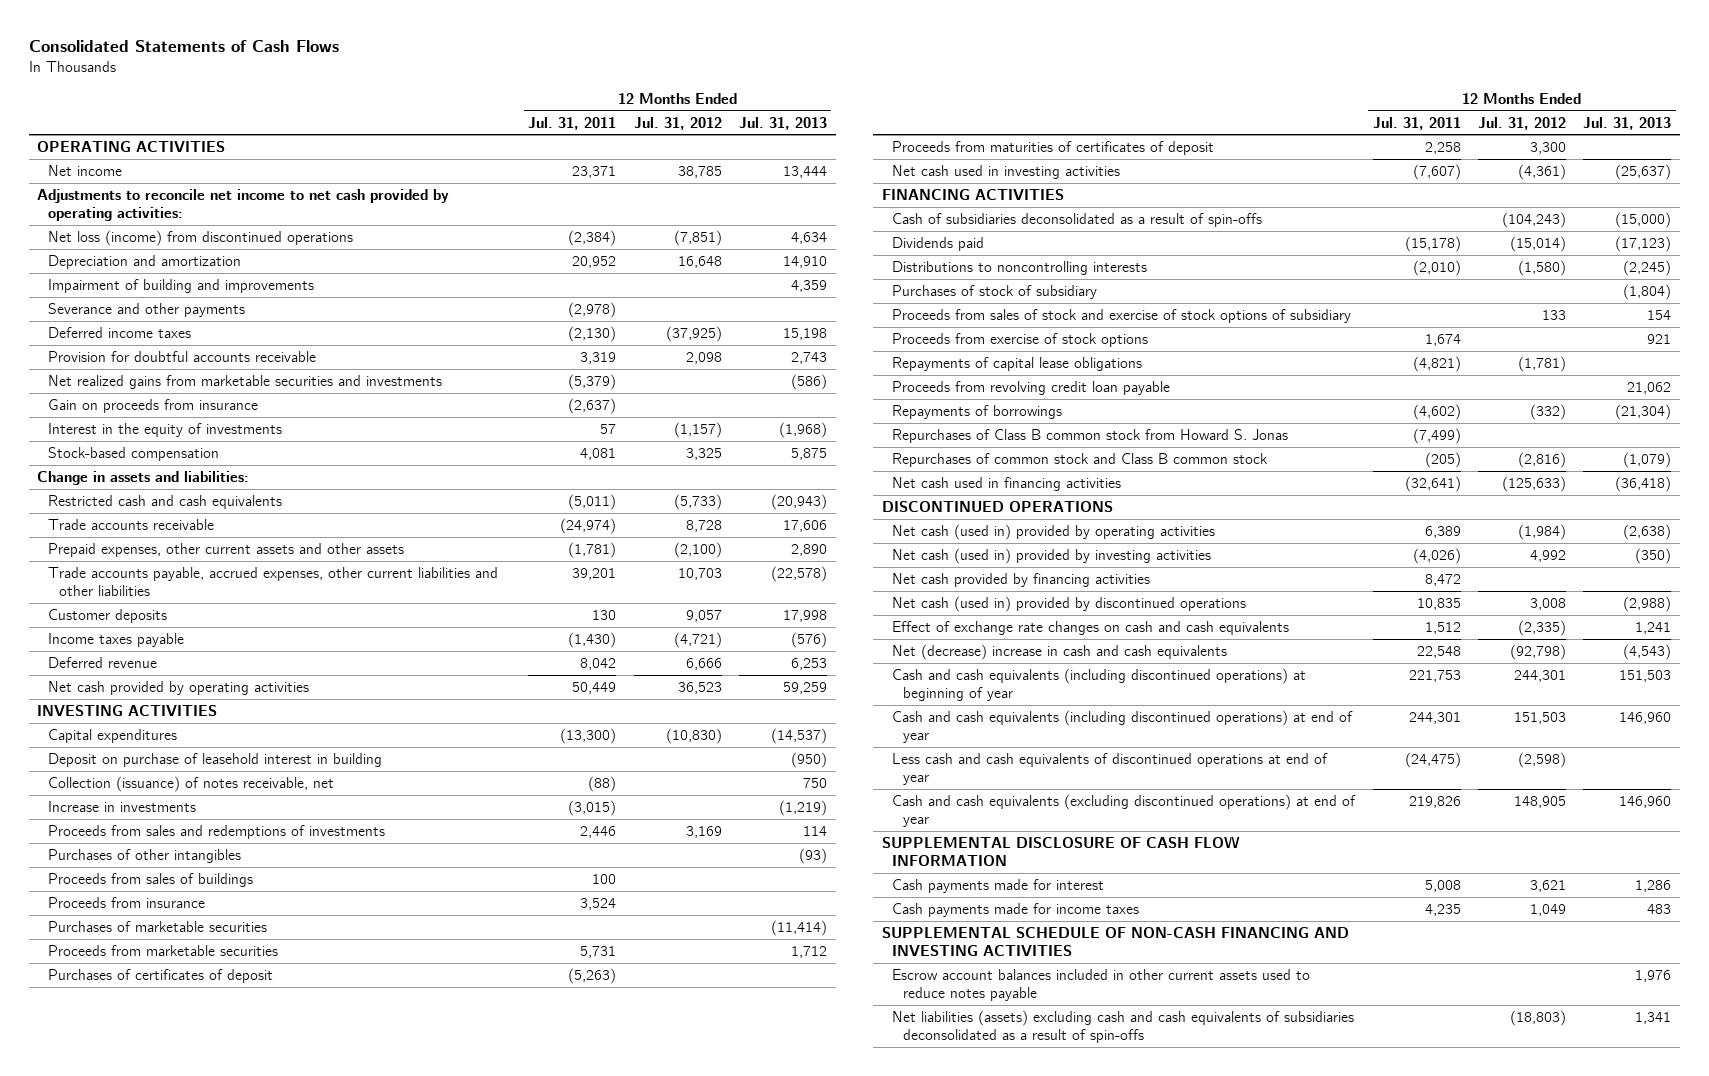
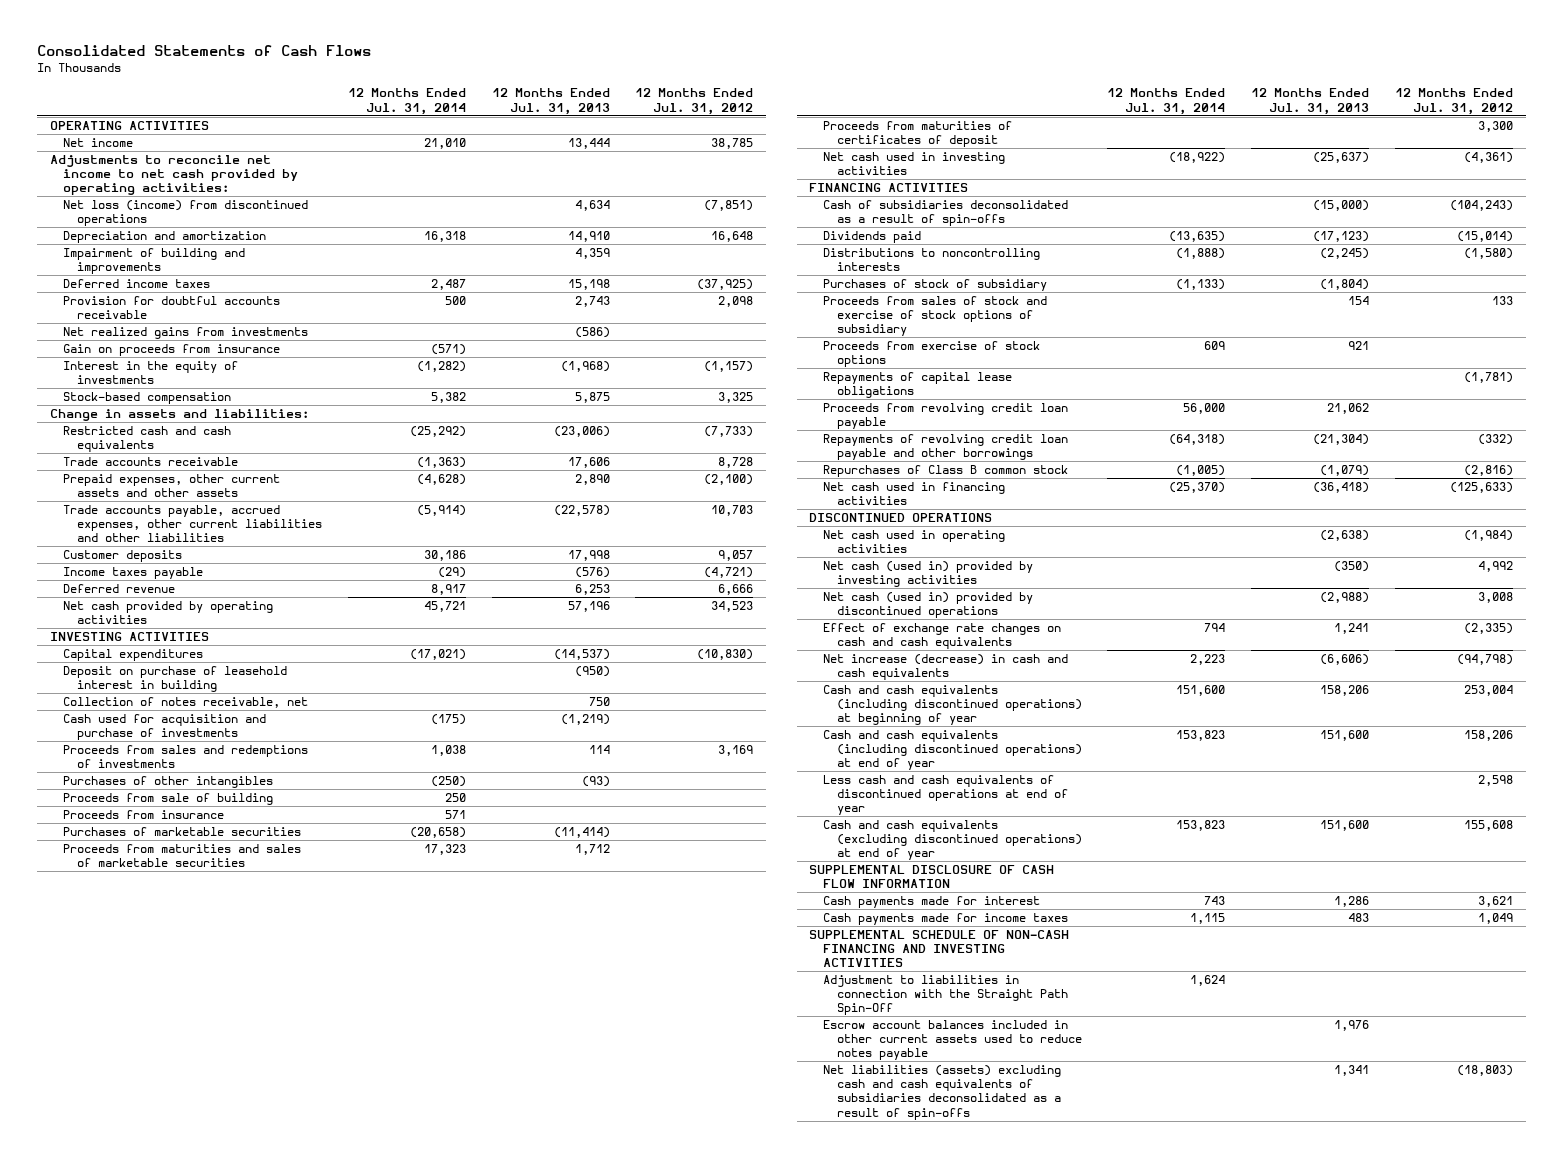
[528,116,617,130] Jul. 31, 2011 -> none
none -> [347,88,466,115] 12 Months Ended Jul. 31, 2014
[48,303,246,318] Severance and other payments -> none
[48,375,443,390] Net realized gains from marketable securities and investments -> [63,327,309,340] Net realized gains from investments
[673,494,722,511] (5,733) -> [704,426,754,438] (7,733)
[771,494,828,511] (20,943) -> [553,426,610,438] (23,006)
[677,682,722,695] 36,523 -> [711,601,754,613] 34,523
[783,682,828,695] 59,259 -> [567,601,610,613] 57,196
[48,776,335,793] Collection (issuance) of notes receivable, net -> [63,697,309,709] Collection of notes receivable, net
[48,801,197,813] Increase in investments -> [63,714,267,741] Cash used for acquisition and purchase of investments
[48,873,254,888] Proceeds from sales of buildings -> [63,793,274,806] Proceeds from sale of building
[48,969,274,984] Purchases of certificates of deposit -> none
[48,945,279,957] Proceeds from marketable securities -> [63,844,302,868] Proceeds from maturities and sales of marketable securities
[892,429,1289,444] Repurchases of Class B common stock from Howard S. Jonas -> none
[892,405,1063,420] Repayments of borrowings -> [823,434,1069,461] Repayments of revolving credit loan payable and other borrowings
[892,453,1269,468] Repurchases of common stock and Class B common stock -> [823,465,1069,478] Repurchases of Class B common stock
[892,524,1216,541] Net cash (used in) provided by operating activities -> [823,530,1006,554] Net cash used in operating activities
[892,573,1151,588] Net cash provided by financing activities -> none
[892,644,1228,661] Net (decrease) increase in cash and cash equivalents -> [823,654,1069,681] Net increase (decrease) in cash and cash equivalents
[1509,644,1566,661] (92,798) -> [1456,654,1513,666] (94,798)
[1623,644,1672,661] (4,543) -> [1320,654,1370,666] (6,606)
[1513,670,1566,683] 244,301 -> [1463,685,1513,697] 253,004
[1619,670,1672,683] 151,503 -> [1320,685,1370,697] 158,206
[1513,712,1566,725] 151,503 -> [1463,730,1513,742] 158,206
[1619,712,1672,725] 146,960 -> [1320,730,1370,742] 151,600
[1517,752,1566,769] (2,598) -> [1477,775,1513,787] 2,598
[1513,796,1566,809] 148,905 -> [1463,820,1513,832] 155,608
[1619,796,1672,809] 146,960 -> [1320,820,1370,832] 151,600
none -> [823,975,1068,1016] Adjustment to liabilities in connection with the Straight Path Spin-Off

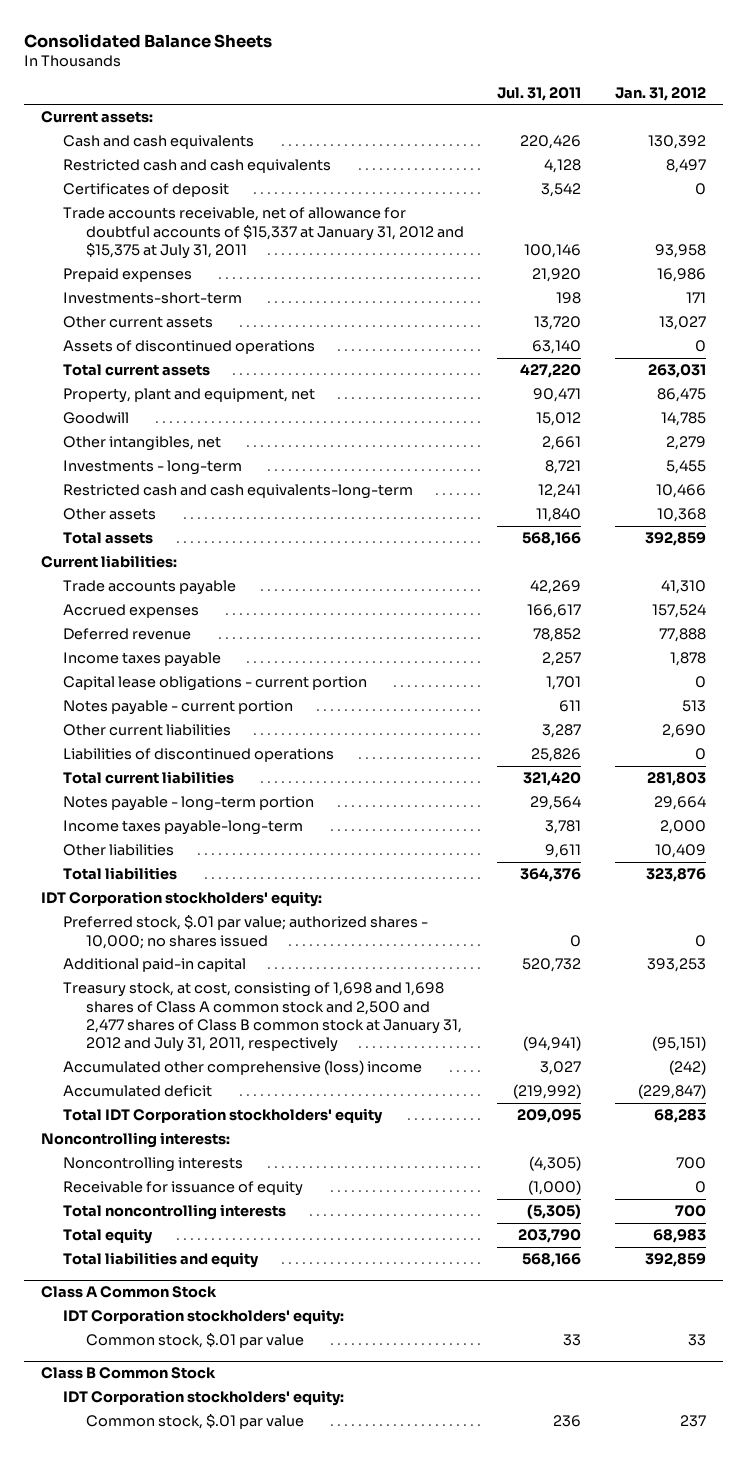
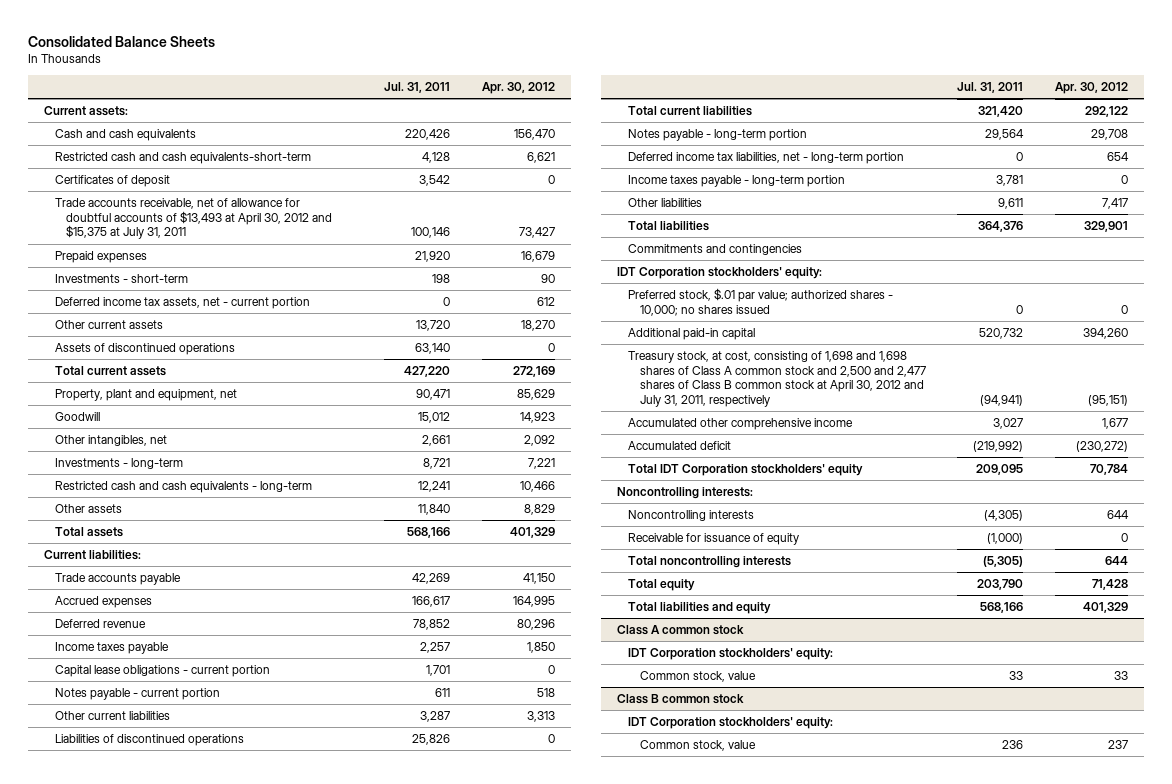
[614,86,706,101] Jan. 31, 2012 -> none
none -> [482,81,556,94] Apr. 30, 2012
[63,159,332,174] Restricted cash and cash equivalents -> [55,152,312,165] Restricted cash and cash equivalents-short-term
[63,207,465,259] Trade accounts receivable, net of allowance for doubtful accounts of $15,337 at January 31, 2012 and $15,375 at July 31, 2011 -> [55,198,333,240] Trade accounts receivable, net of allowance for doubtful accounts of $13,493 at April 30, 2012 and $15,375 at July 31, 2011
[63,292,243,305] Investments-short-term -> [55,274,189,284] Investments - short-term
none -> [55,297,311,310] Deferred income tax assets, net - current portion
[63,484,414,500] Restricted cash and cash equivalents-long-term -> [55,481,313,494] Restricted cash and cash equivalents - long-term
none -> [628,152,905,165] Deferred income tax liabilities, net - long-term portion
[63,820,304,836] Income taxes payable-long-term -> [628,175,846,188] Income taxes payable - long-term portion
none -> [628,244,803,256] Commitments and contingencies
[63,982,463,1053] Treasury stock, at cost, consisting of 1,698 and 1,698 shares of Class A common stock and 2,500 and 2,477 shares of Class B common stock at January 31, 2012 and July 31, 2011, respectively -> [628,351,926,408] Treasury stock, at cost, consisting of 1,698 and 1,698 shares of Class A common stock and 2,500 and 2,477 shares of Class B common stock at April 30, 2012 and July 31, 2011, respectively
[63,1060,423,1076] Accumulated other comprehensive (loss) income -> [628,418,854,431] Accumulated other comprehensive income
[40,1286,217,1299] Class A Common Stock -> [617,625,745,636] Class A common stock
[86,1333,305,1349] Common stock, $.01 par value -> [639,671,756,683] Common stock, value
[40,1367,216,1380] Class B Common Stock -> [617,694,745,705] Class B common stock
[86,1414,305,1430] Common stock, $.01 par value -> [639,740,756,752] Common stock, value

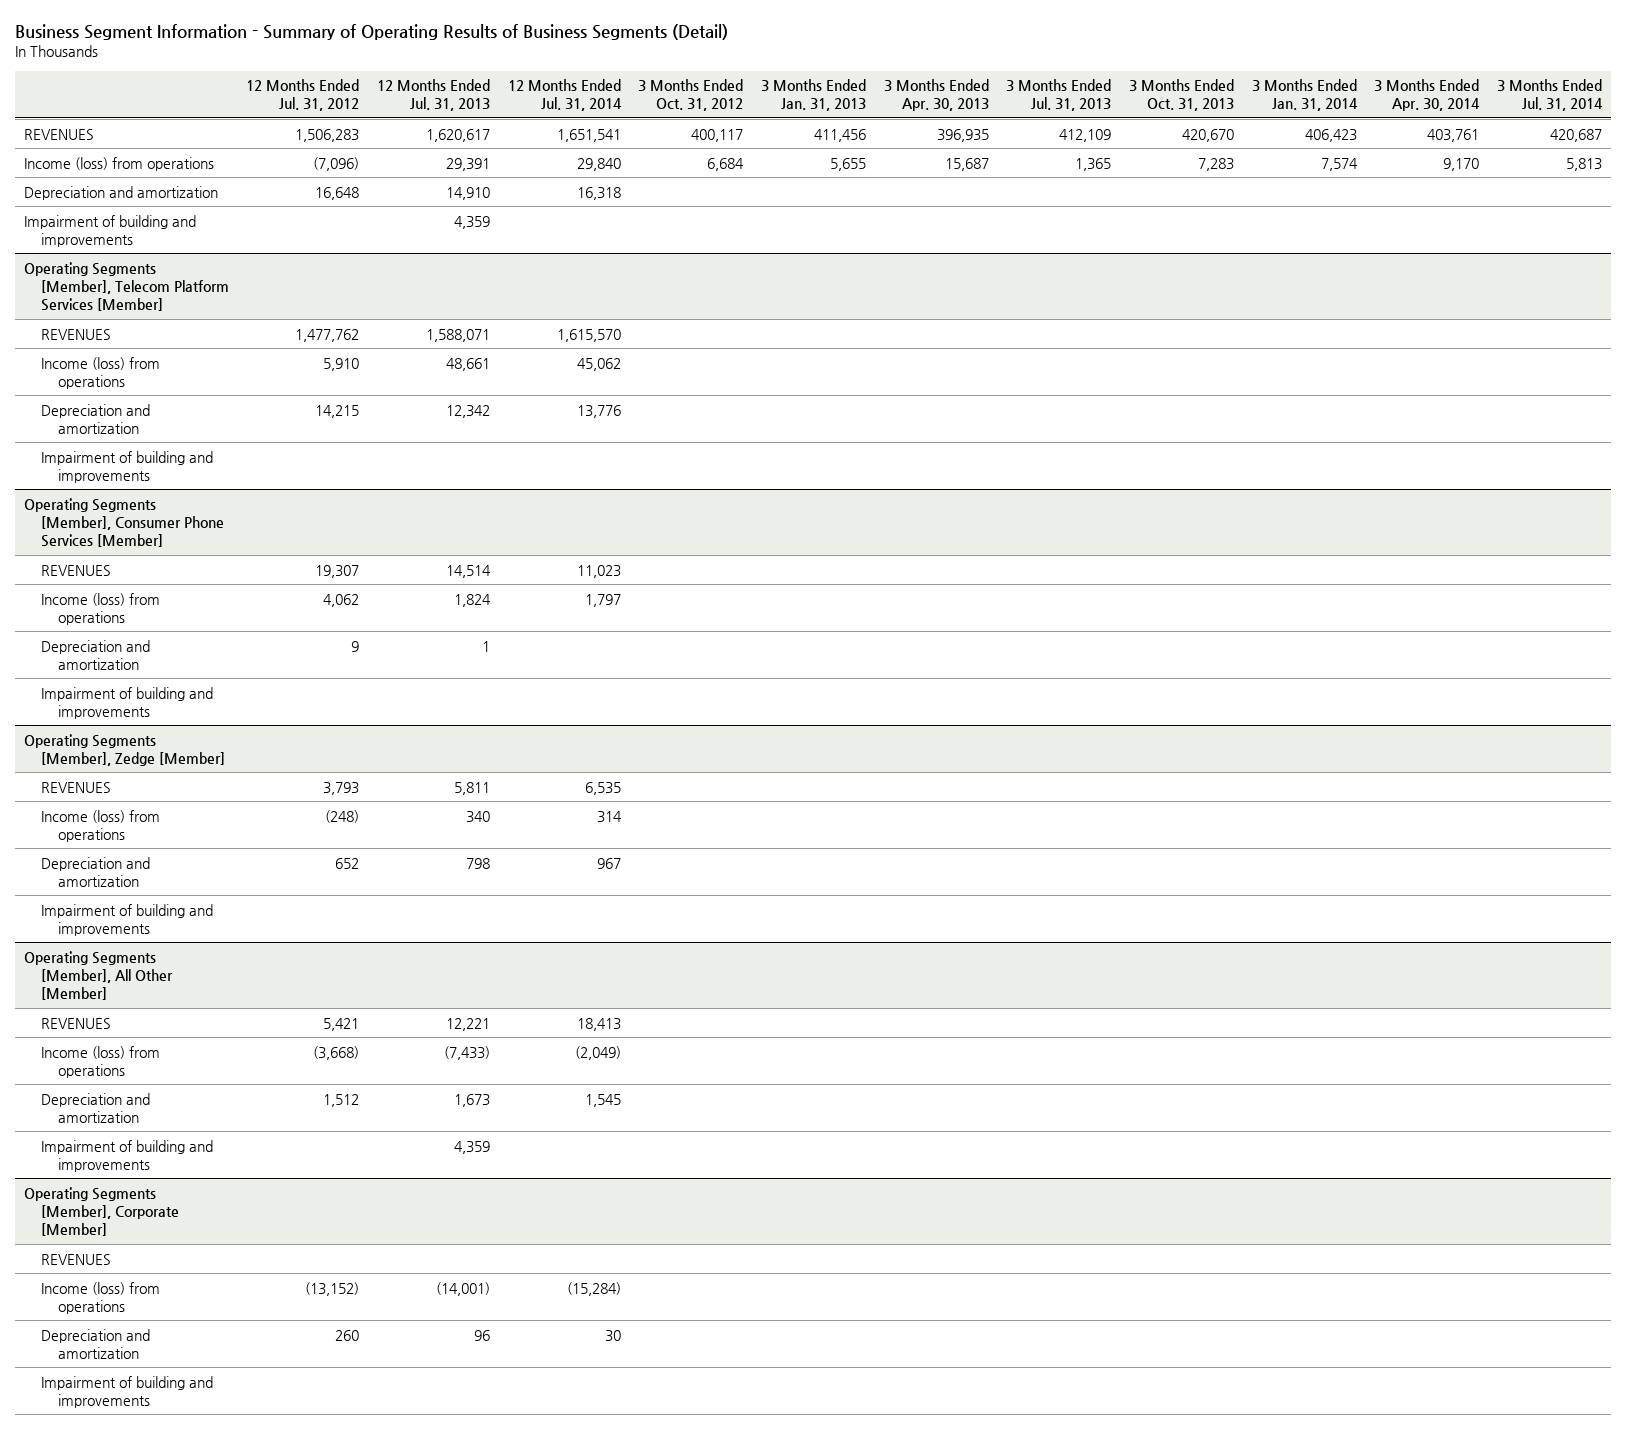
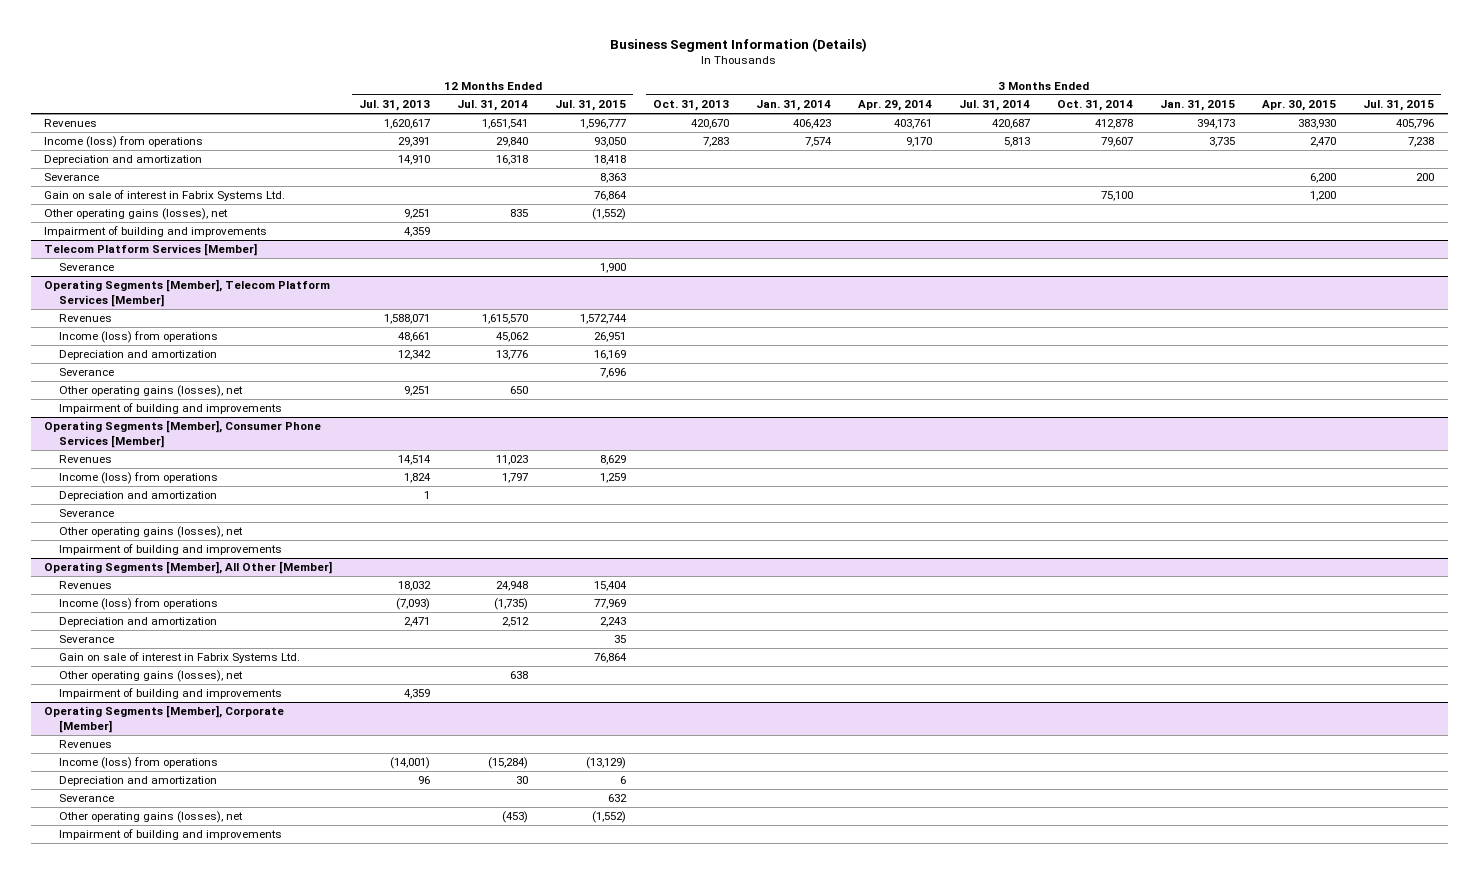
[14,24,728,41] Business Segment Information - Summary of Operating Results of Business Segments (Detail) -> [610,37,868,52] Business Segment Information (Details)
[246,79,360,112] 12 Months Ended Jul. 31, 2012 -> none
[638,79,744,112] 3 Months Ended Oct. 31, 2012 -> none
[761,79,867,112] 3 Months Ended Jan. 31, 2013 -> none
[883,79,989,112] 3 Months Ended Apr. 30, 2013 -> none
[1006,79,1112,112] 3 Months Ended Jul. 31, 2013 -> none
[1374,79,1481,112] 3 Months Ended Apr. 30, 2014 -> none
none -> [555,100,627,112] Jul. 31, 2015
none -> [858,100,933,112] Apr. 29, 2014
none -> [1057,100,1134,112] Oct. 31, 2014
none -> [1160,100,1236,112] Jan. 31, 2015
none -> [1262,100,1337,112] Apr. 30, 2015
none -> [1363,100,1435,112] Jul. 31, 2015
[23,128,94,140] REVENUES -> [44,119,98,128] Revenues
none -> [44,173,100,182] Severance
none -> [44,190,286,202] Gain on sale of interest in Fabrix Systems Ltd.
none -> [44,208,229,221] Other operating gains (losses), net
none -> [44,243,258,257] Telecom Platform Services [Member]
none -> [58,263,114,272] Severance
[40,328,111,340] REVENUES -> [58,314,112,323] Revenues
none -> [58,368,114,377] Severance
none -> [58,385,243,398] Other operating gains (losses), net
[40,564,111,576] REVENUES -> [58,455,112,464] Revenues
[40,686,213,719] Impairment of building and improvements -> none
[23,733,225,766] Operating Segments [Member], Zedge [Member] -> none
[40,781,111,793] REVENUES -> none
[40,809,160,842] Income (loss) from operations -> none
[40,856,150,887] Depreciation and amortization -> none
none -> [58,509,114,518] Severance
none -> [58,526,243,539] Other operating gains (losses), net
[40,1017,111,1029] REVENUES -> [58,581,112,590] Revenues
[446,1017,491,1031] 12,221 -> [398,581,432,592] 18,032
[576,1017,621,1031] 18,413 -> [496,581,529,592] 24,948
[444,1045,491,1060] (7,433) -> [396,598,431,611] (7,093)
[574,1045,621,1060] (2,049) -> [494,598,529,611] (1,735)
[454,1093,491,1107] 1,673 -> [404,617,431,628] 2,471
[584,1093,621,1107] 1,545 -> [502,617,530,628] 2,512
none -> [58,635,114,644] Severance
none -> [58,652,300,664] Gain on sale of interest in Fabrix Systems Ltd.
none -> [58,670,243,683] Other operating gains (losses), net
[40,1253,111,1265] REVENUES -> [58,740,112,749] Revenues
none -> [58,794,114,803] Severance
none -> [58,811,243,824] Other operating gains (losses), net

